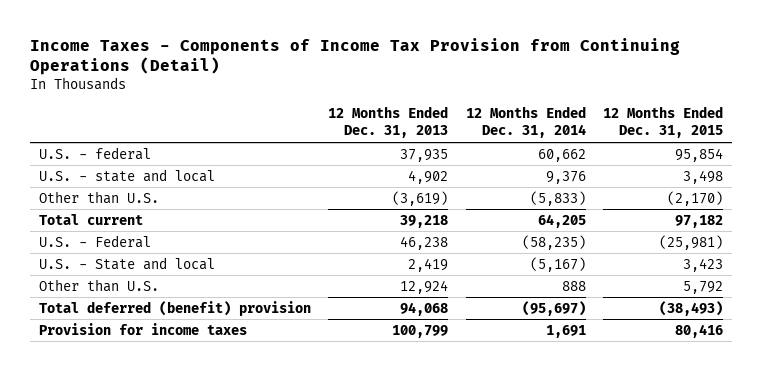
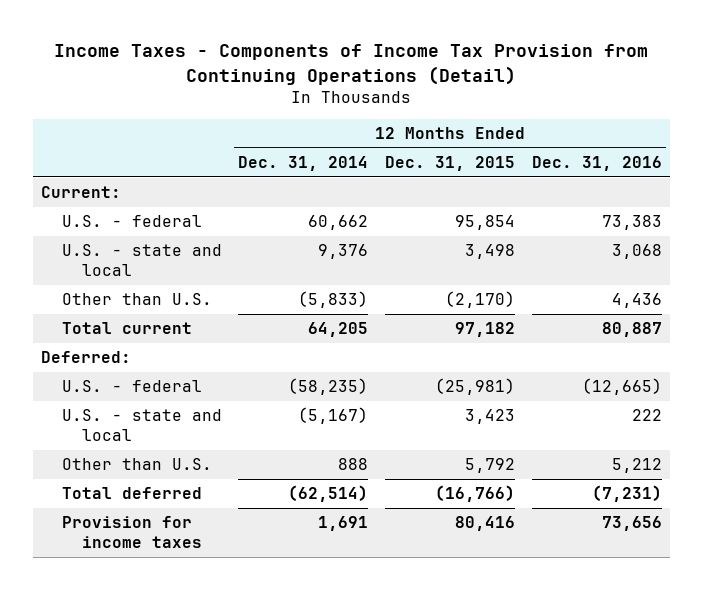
[328,106,449,139] 12 Months Ended Dec. 31, 2013 -> none
none -> [531,156,662,172] Dec. 31, 2016
none -> [41,186,122,199] Current:
none -> [41,351,132,364] Deferred:
[38,234,151,248] U.S. - Federal -> [61,380,202,393] U.S. - federal
[38,256,215,270] U.S. - State and local -> [61,409,222,442] U.S. - state and local
[38,300,311,316] Total deferred (benefit) provision -> [61,487,202,500] Total deferred
[521,300,586,316] (95,697) -> [288,485,369,503] (62,514)
[659,300,724,316] (38,493) -> [434,485,515,503] (16,766)

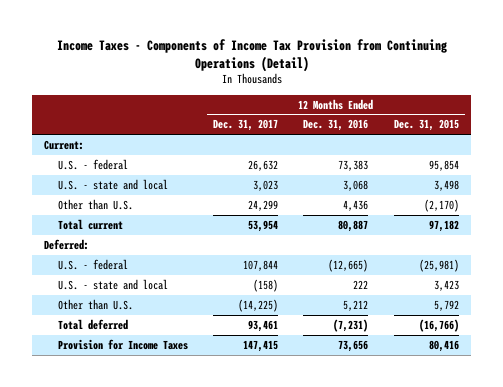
[238,156,369,172] Dec. 31, 2014 -> none
none -> [213,119,279,132] Dec. 31, 2017
[61,516,203,549] Provision for income taxes -> [57,338,188,350] Provision for Income Taxes

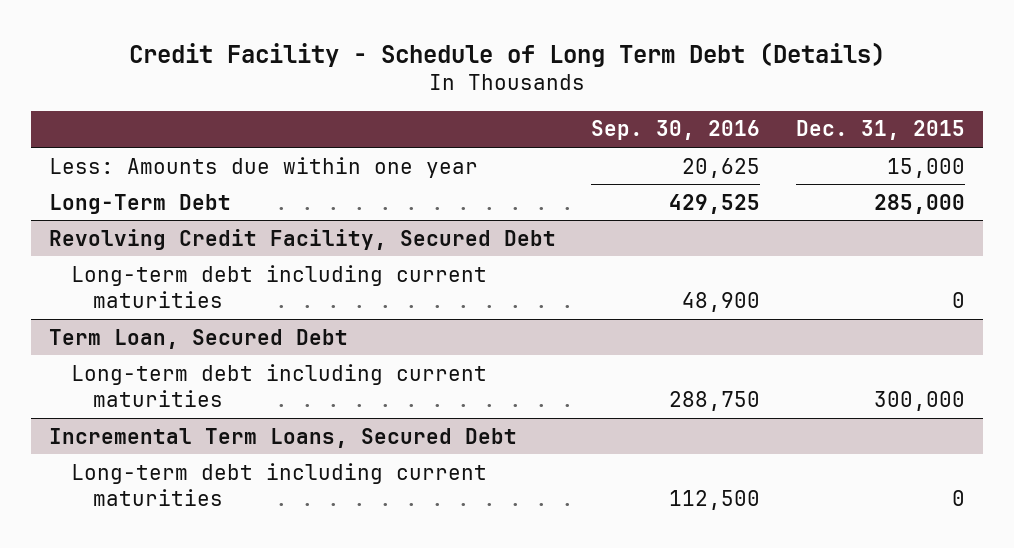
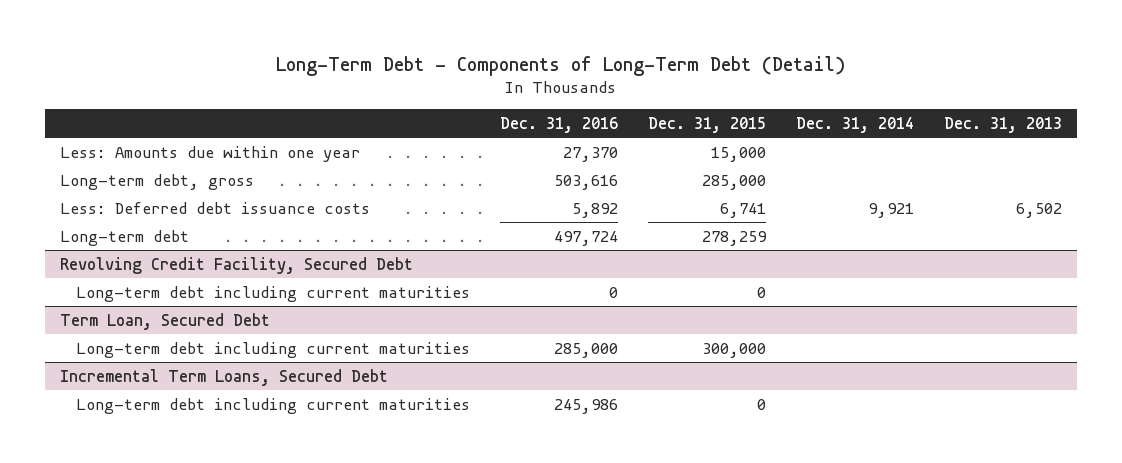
[128,41,885,67] Credit Facility - Schedule of Long Term Debt (Details) -> [276,55,846,76] Long-Term Debt - Components of Long-Term Debt (Detail)
[591,120,761,141] Sep. 30, 2016 -> none
none -> [500,116,619,133] Dec. 31, 2016
none -> [796,116,915,133] Dec. 31, 2014
none -> [944,116,1063,133] Dec. 31, 2013
[48,193,231,214] Long-Term Debt -> [60,173,255,190] Long-term debt, gross
none -> [60,201,371,214] Less: Deferred debt issuance costs
none -> [60,229,190,246] Long-term debt

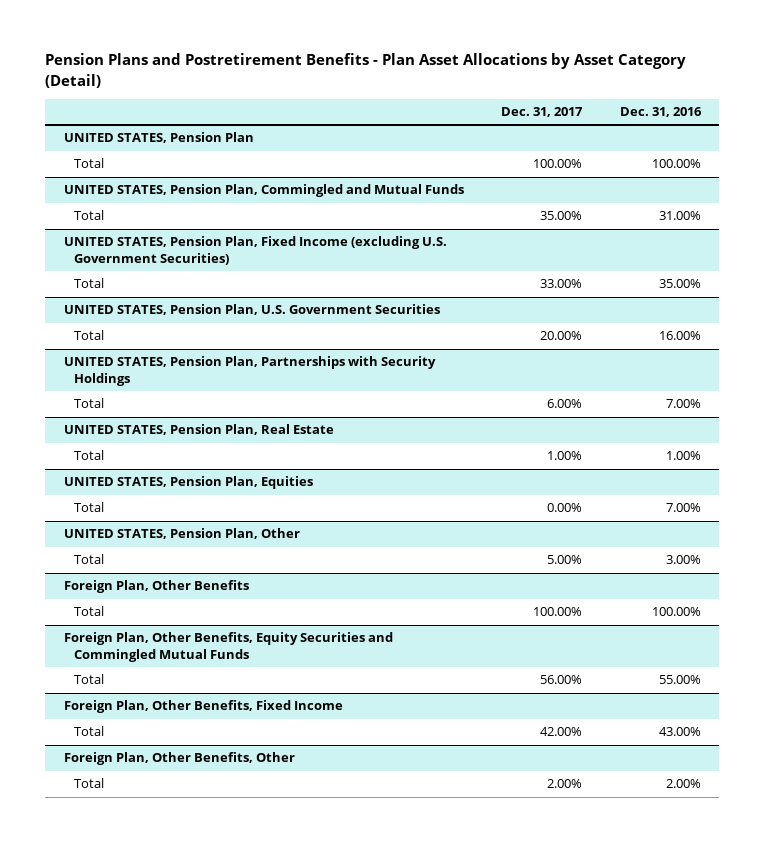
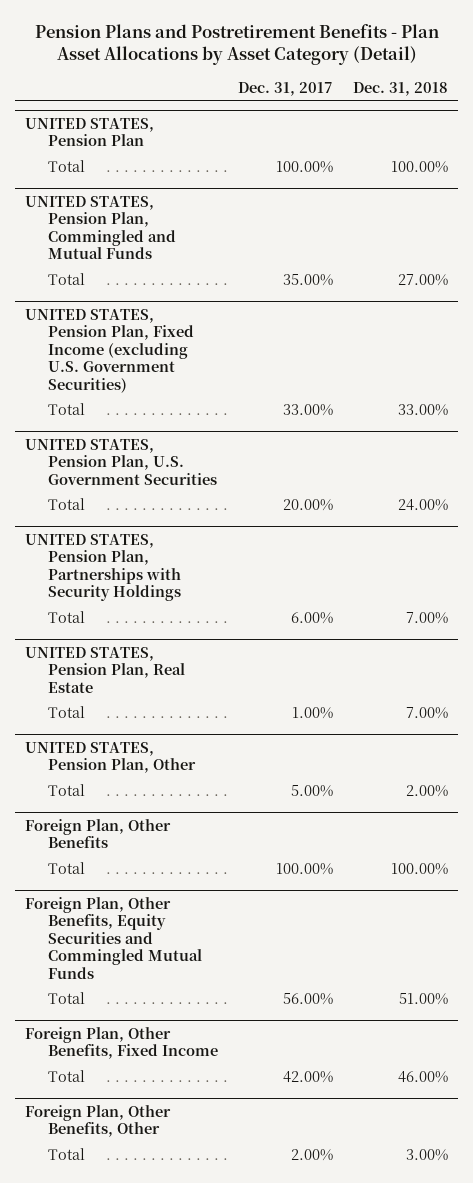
[619,107,702,118] Dec. 31, 2016 -> none
none -> [352,82,448,97] Dec. 31, 2018
[63,476,313,490] UNITED STATES, Pension Plan, Equities -> none
[73,502,104,513] Total -> none

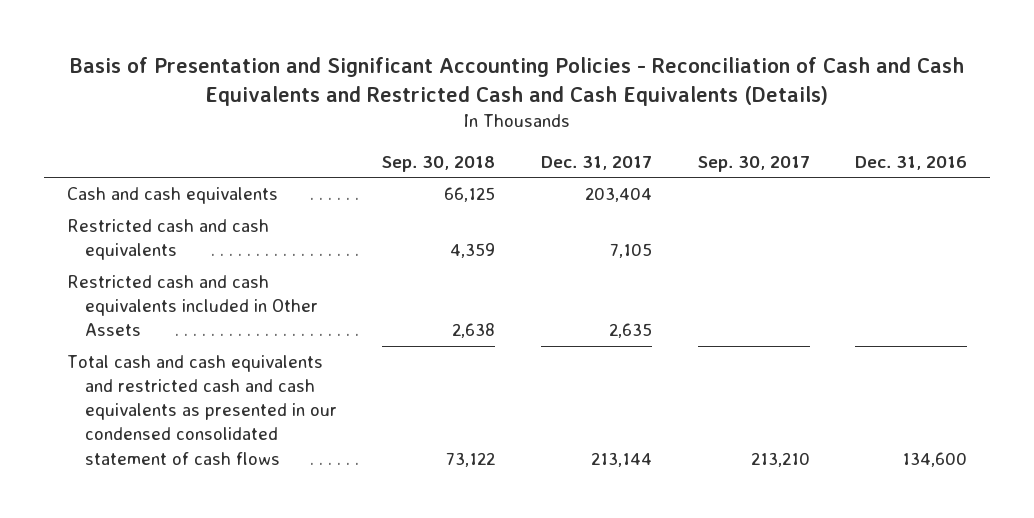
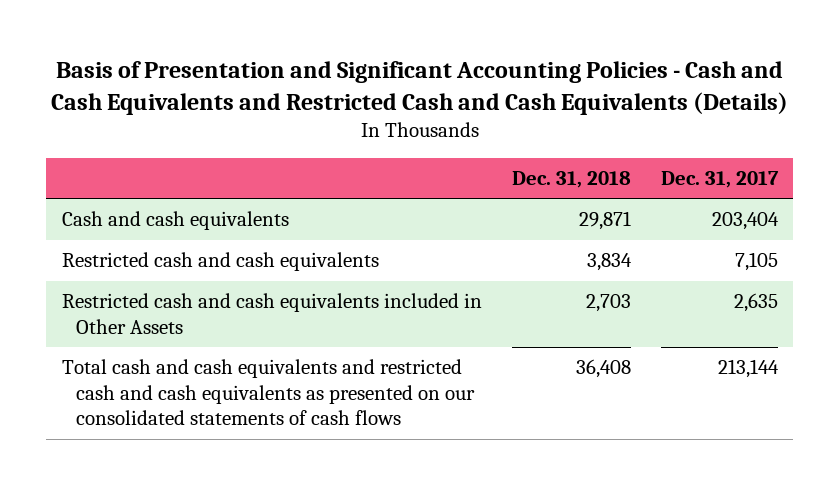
[70,56,965,106] Basis of Presentation and Significant Accounting Policies - Reconciliation of Cash and Cash Equivalents and Restricted Cash and Cash Equivalents (Details) -> [50,61,788,115] Basis of Presentation and Significant Accounting Policies - Cash and Cash Equivalents and Restricted Cash and Cash Equivalents (Details)
[382,155,496,172] Sep. 30, 2018 -> none
[697,155,810,172] Sep. 30, 2017 -> none
[855,155,968,170] Dec. 31, 2016 -> none
none -> [511,170,631,188] Dec. 31, 2018
[66,355,337,465] Total cash and cash equivalents and restricted cash and cash equivalents as presented in our condensed consolidated statement of cash flows -> [61,359,476,426] Total cash and cash equivalents and restricted cash and cash equivalents as presented on our consolidated statements of cash flows

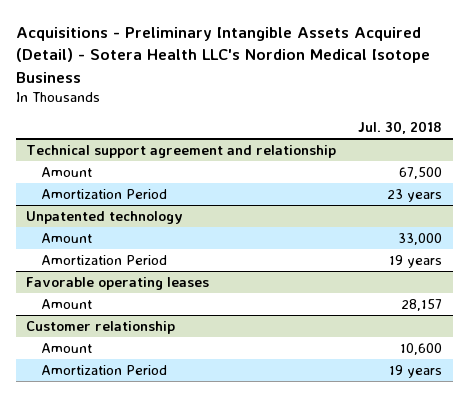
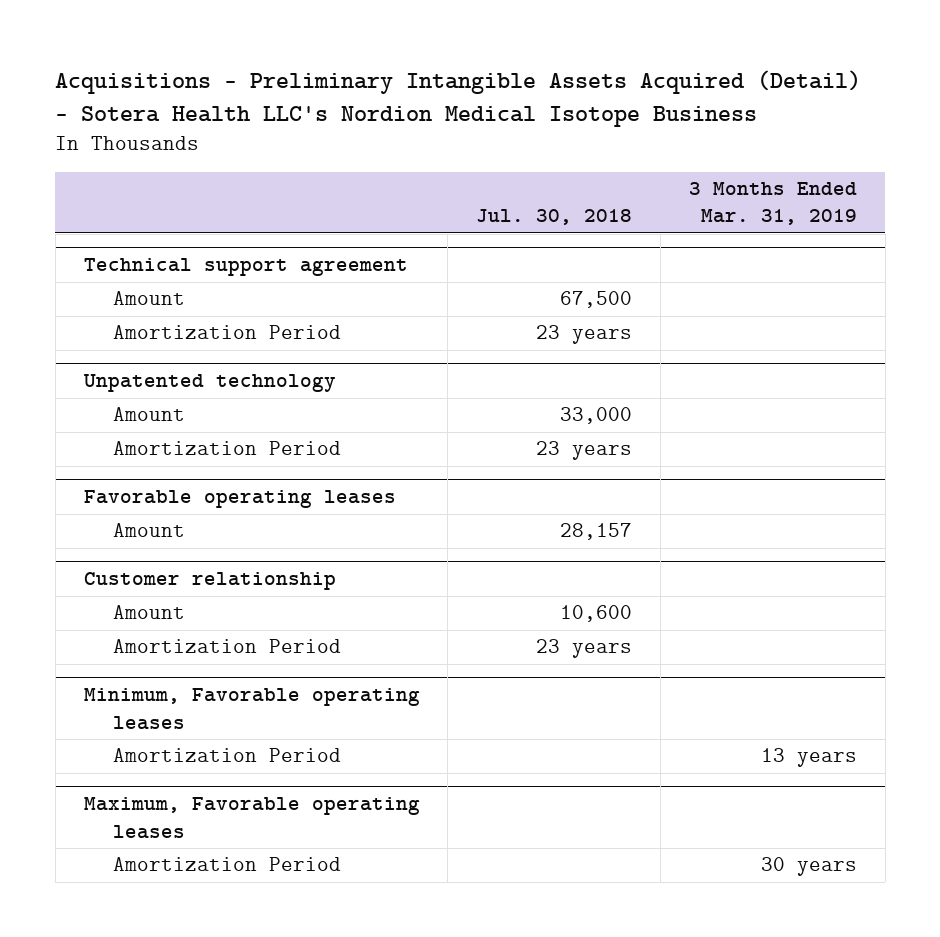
none -> [688,181,857,226] 3 Months Ended Mar. 31, 2019
[26,144,337,158] Technical support agreement and relationship -> [83,258,408,277] Technical support agreement
[389,254,443,268] 19 years -> [536,441,633,461] 23 years
[389,364,443,378] 19 years -> [536,639,633,659] 23 years
none -> [83,688,420,730] Minimum, Favorable operating leases
none -> [113,748,342,763] Amortization Period
none -> [83,797,420,839] Maximum, Favorable operating leases
none -> [113,857,342,872] Amortization Period

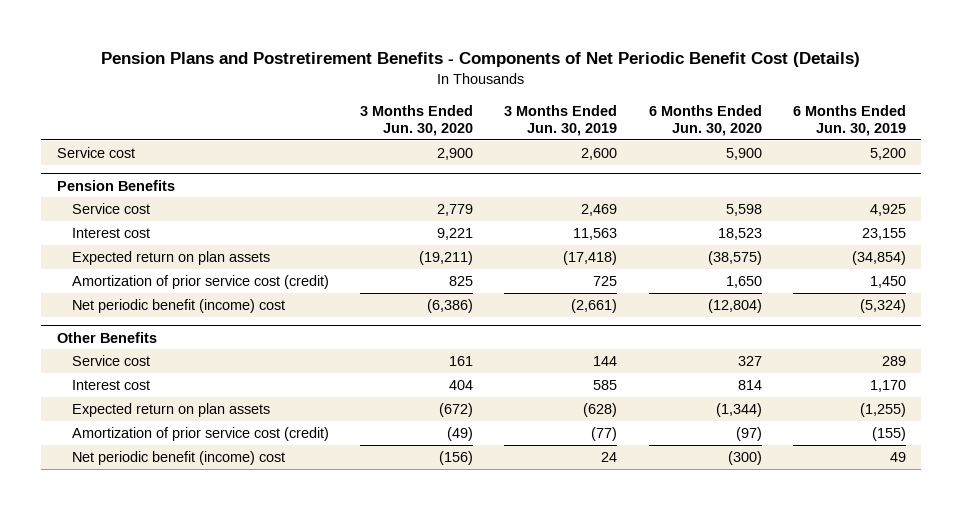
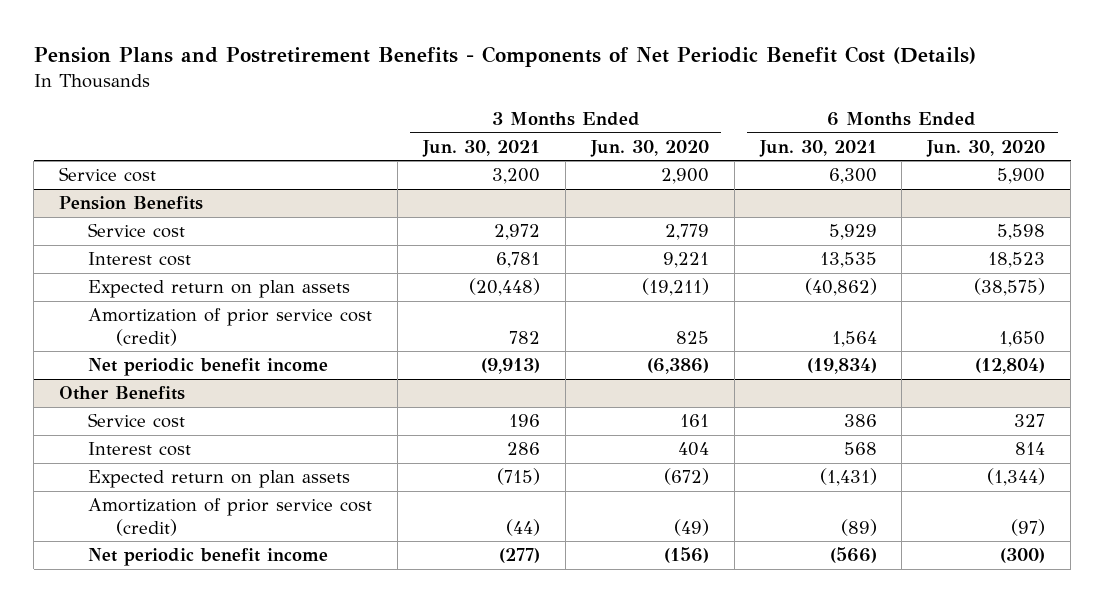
[504,104,618,136] 3 Months Ended Jun. 30, 2019 -> none
[792,104,906,136] 6 Months Ended Jun. 30, 2019 -> none
none -> [421,139,540,157] Jun. 30, 2021
none -> [758,139,877,157] Jun. 30, 2021
[72,298,286,313] Net periodic benefit (income) cost -> [87,358,328,377] Net periodic benefit income
[72,450,286,465] Net periodic benefit (income) cost -> [87,548,328,567] Net periodic benefit income

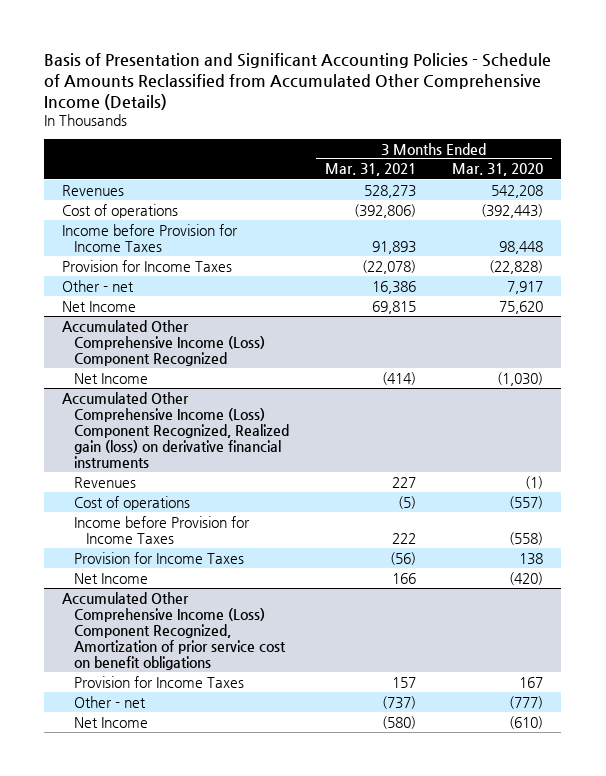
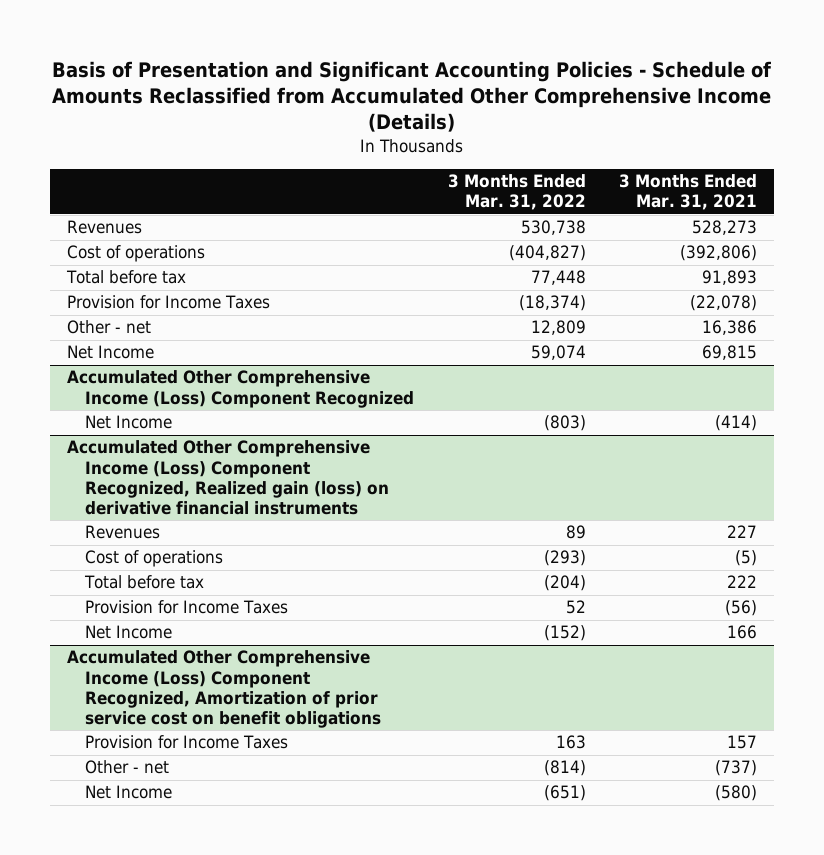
[452,163,544,177] Mar. 31, 2020 -> none
none -> [447,174,586,211] 3 Months Ended Mar. 31, 2022
[62,223,239,252] Income before Provision for Income Taxes -> [66,270,187,285] Total before tax
[74,515,251,544] Income before Provision for Income Taxes -> [84,575,205,590] Total before tax

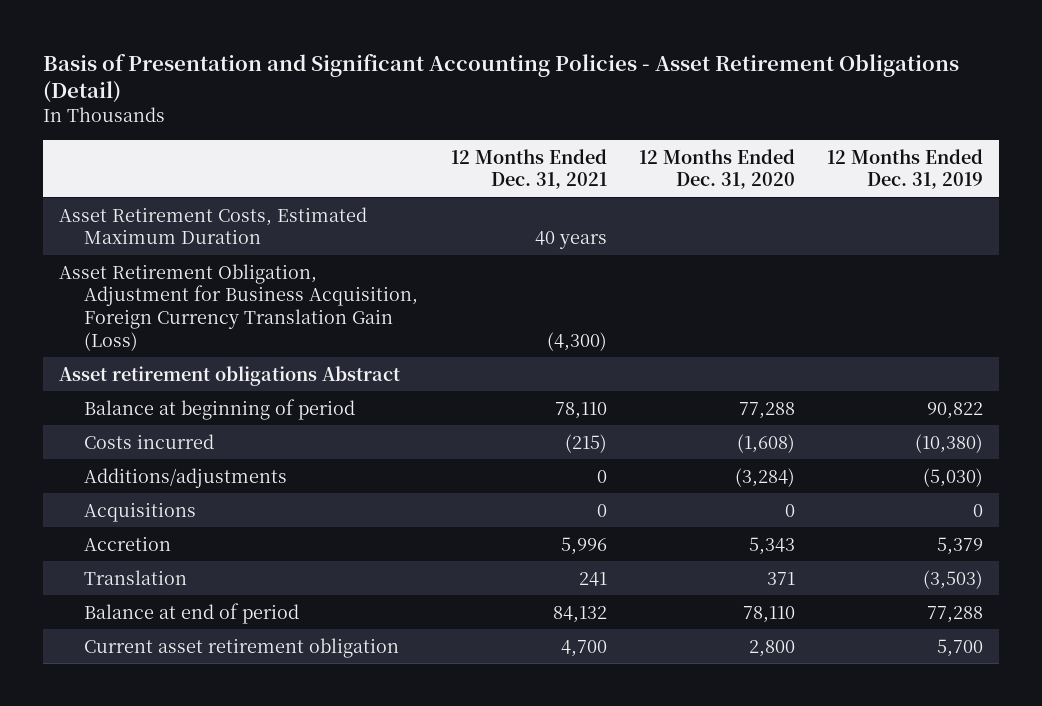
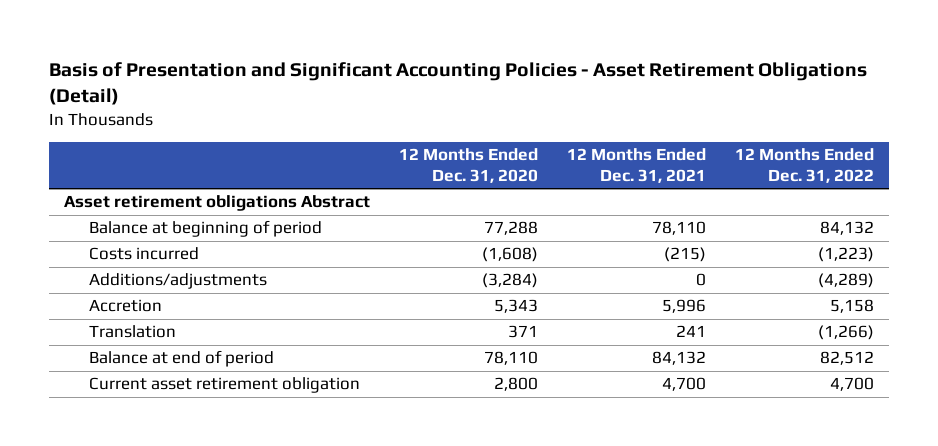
[827,148,984,190] 12 Months Ended Dec. 31, 2019 -> none
none -> [735,148,875,183] 12 Months Ended Dec. 31, 2022
[59,206,368,245] Asset Retirement Costs, Estimated Maximum Duration -> none
[59,263,419,351] Asset Retirement Obligation, Adjustment for Business Acquisition, Foreign Currency Translation Gain (Loss) -> none
[84,501,197,522] Acquisitions -> none

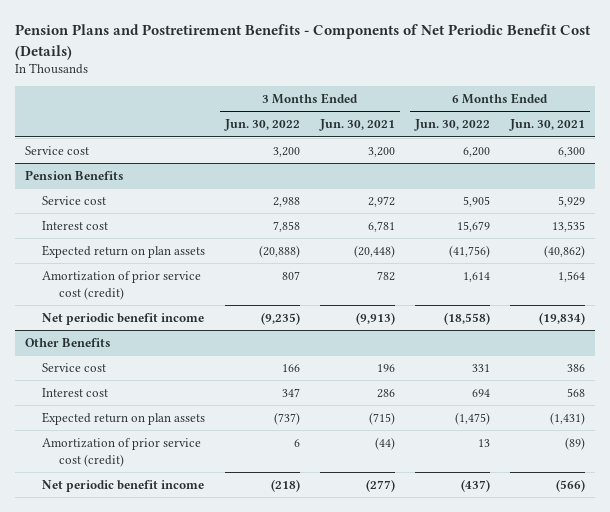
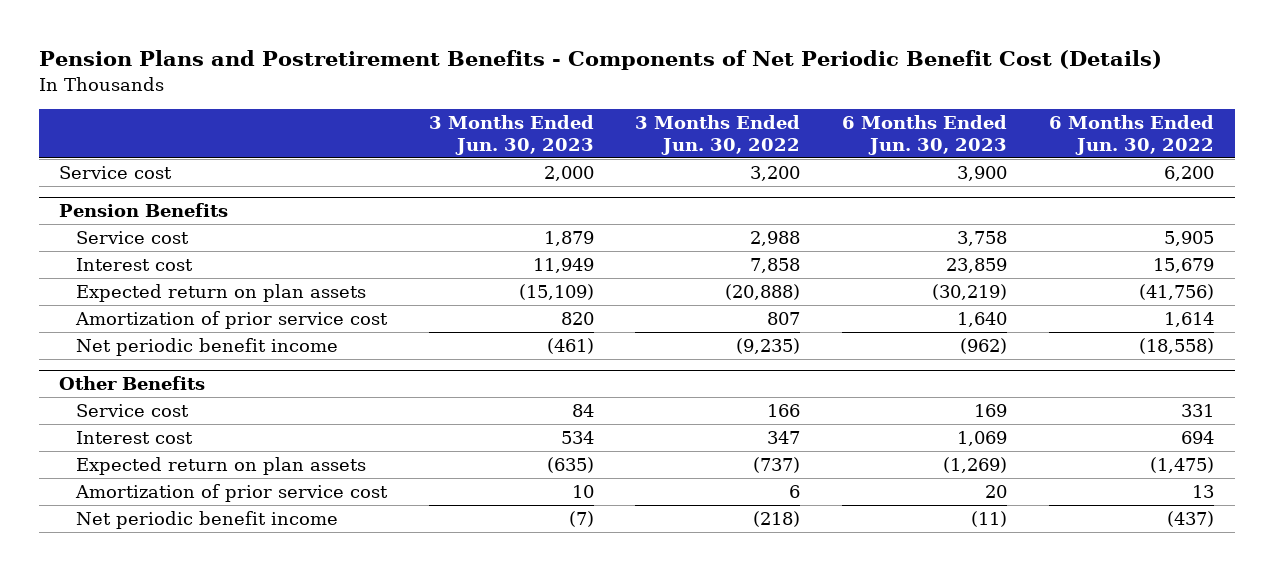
[319,119,396,132] Jun. 30, 2021 -> none
[509,119,586,132] Jun. 30, 2021 -> none
none -> [428,114,594,155] 3 Months Ended Jun. 30, 2023
none -> [842,114,1008,155] 6 Months Ended Jun. 30, 2023
[42,270,202,300] Amortization of prior service cost (credit) -> [75,311,389,330] Amortization of prior service cost
[42,437,202,467] Amortization of prior service cost (credit) -> [75,484,389,503] Amortization of prior service cost

